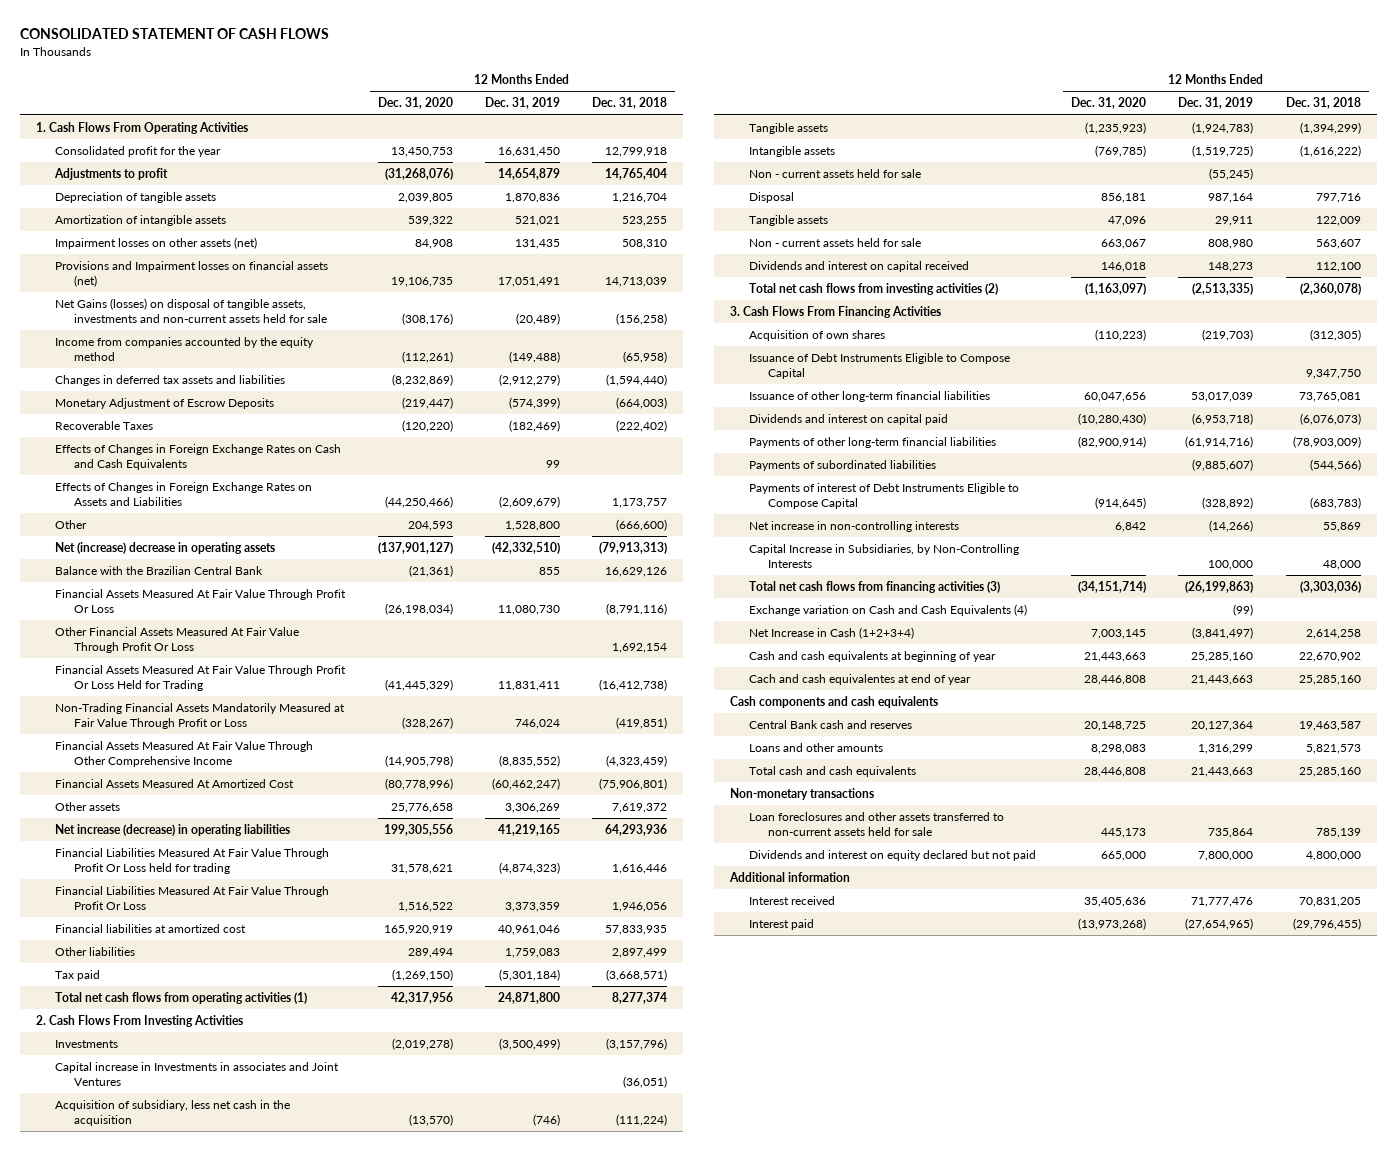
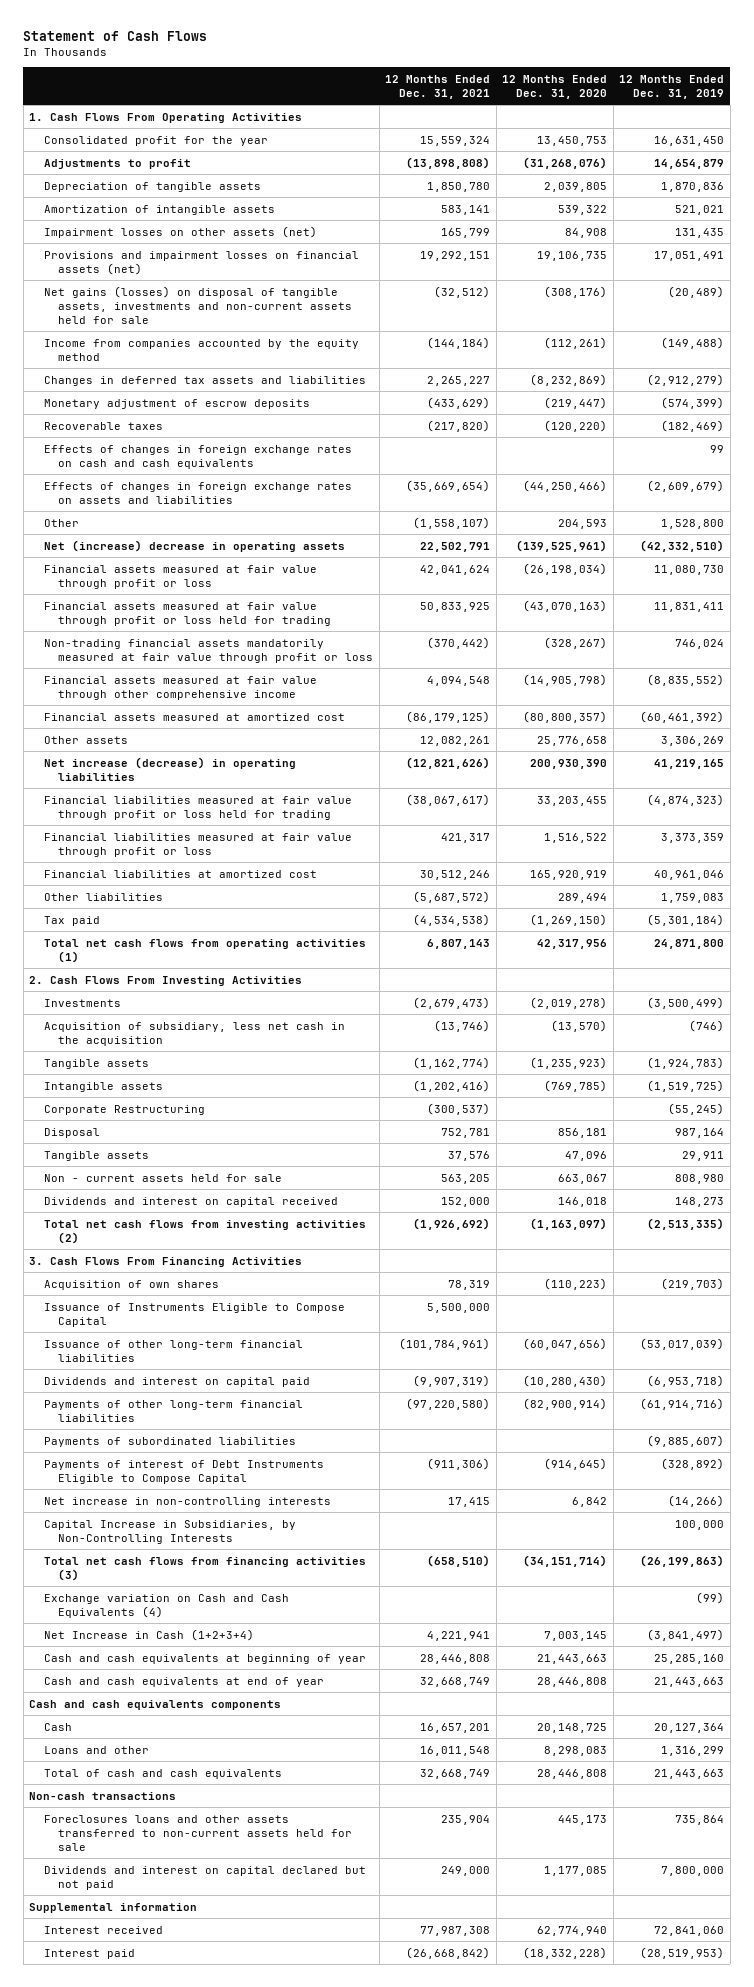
[20,28,330,40] CONSOLIDATED STATEMENT OF CASH FLOWS -> [23,30,208,41] Statement of Cash Flows
[592,97,668,110] Dec. 31, 2018 -> none
none -> [385,74,491,99] 12 Months Ended Dec. 31, 2021
[55,261,329,288] Provisions and Impairment losses on financial assets (net) -> [43,250,359,275] Provisions and impairment losses on financial assets (net)
[55,298,328,324] Net Gains (losses) on disposal of tangible assets, investments and non-current assets held for sale -> [43,285,353,324] Net gains (losses) on disposal of tangible assets, investments and non-current assets held for sale
[55,398,275,410] Monetary Adjustment of Escrow Deposits -> [43,398,310,409] Monetary adjustment of escrow deposits
[55,421,154,431] Recoverable Taxes -> [43,421,163,430] Recoverable taxes
[55,444,342,471] Effects of Changes in Foreign Exchange Rates on Cash and Cash Equivalents -> [43,444,352,469] Effects of changes in foreign exchange rates on cash and cash equivalents
[55,482,313,507] Effects of Changes in Foreign Exchange Rates on Assets and Liabilities -> [43,481,352,504] Effects of changes in foreign exchange rates on assets and liabilities
[55,566,264,576] Balance with the Brazilian Central Bank -> none
[55,627,300,654] Other Financial Assets Measured At Fair Value Through Profit Or Loss -> none
[377,542,453,555] (137,901,127) -> [516,539,608,552] (139,525,961)
[55,589,347,614] Financial Assets Measured At Fair Value Through Profit Or Loss -> [43,564,317,589] Financial assets measured at fair value through profit or loss
[55,665,347,692] Financial Assets Measured At Fair Value Through Profit Or Loss Held for Trading -> [43,601,332,626] Financial assets measured at fair value through profit or loss held for trading
[384,679,453,692] (41,445,329) -> [523,599,608,612] (43,070,163)
[55,703,346,730] Non-Trading Financial Assets Mandatorily Measured at Fair Value Through Profit or Loss -> [43,638,374,663] Non-trading financial assets mandatorily measured at fair value through profit or loss
[55,741,314,768] Financial Assets Measured At Fair Value Through Other Comprehensive Income -> [43,675,317,700] Financial assets measured at fair value through other comprehensive income
[55,779,295,789] Financial Assets Measured At Amortized Cost -> [43,712,345,721] Financial assets measured at amortized cost
[384,778,453,791] (80,778,996) -> [523,710,608,723] (80,800,357)
[491,778,560,791] (60,462,247) -> [640,710,725,723] (60,461,392)
[383,824,453,837] 199,305,556 -> [530,758,608,769] 200,930,390
[55,848,330,875] Financial Liabilities Measured At Fair Value Through Profit Or Loss held for trading -> [43,795,352,820] Financial liabilities measured at fair value through profit or loss held for trading
[390,864,453,875] 31,578,621 -> [537,795,608,806] 33,203,455
[55,886,330,911] Financial Liabilities Measured At Fair Value Through Profit Or Loss -> [43,832,352,857] Financial liabilities measured at fair value through profit or loss
[55,1062,340,1087] Capital increase in Investments in associates and Joint Ventures -> none
[748,169,921,179] Non - current assets held for sale -> [43,1104,205,1115] Corporate Restructuring
[748,353,1010,380] Issuance of Debt Instruments Eligible to Compose Capital -> [43,1302,345,1327] Issuance of Instruments Eligible to Compose Capital
[1084,392,1147,403] 60,047,656 -> [523,1337,608,1350] (60,047,656)
[1191,392,1254,403] 53,017,039 -> [640,1337,725,1350] (53,017,039)
[748,674,971,686] Cach and cash equivalentes at end of year -> [43,1676,324,1687] Cash and cash equivalents at end of year
[729,696,938,709] Cash components and cash equivalents -> [29,1699,282,1710] Cash and cash equivalents components
[748,720,912,730] Central Bank cash and reserves -> [43,1722,72,1731] Cash
[748,743,883,753] Loans and other amounts -> [43,1745,149,1754] Loans and other
[748,766,916,778] Total cash and cash equivalents -> [43,1768,282,1779] Total of cash and cash equivalents
[729,788,874,801] Non-monetary transactions -> [29,1791,177,1800] Non-cash transactions
[748,812,1004,837] Loan foreclosures and other assets transferred to non-current assets held for sale -> [43,1814,353,1851] Foreclosures loans and other assets transferred to non-current assets held for sale
[748,850,1036,862] Dividends and interest on equity declared but not paid -> [43,1865,366,1890] Dividends and interest on capital declared but not paid
[1101,851,1147,862] 665,000 -> [544,1865,608,1876] 1,177,085
[728,872,850,883] Additional information -> [29,1902,198,1913] Supplemental information
[1084,897,1147,908] 35,405,636 -> [537,1925,608,1936] 62,774,940
[1191,897,1254,908] 71,777,476 -> [654,1925,725,1936] 72,841,060
[1078,918,1147,931] (13,973,268) -> [523,1946,608,1959] (18,332,228)
[1185,918,1254,931] (27,654,965) -> [640,1946,725,1959] (28,519,953)

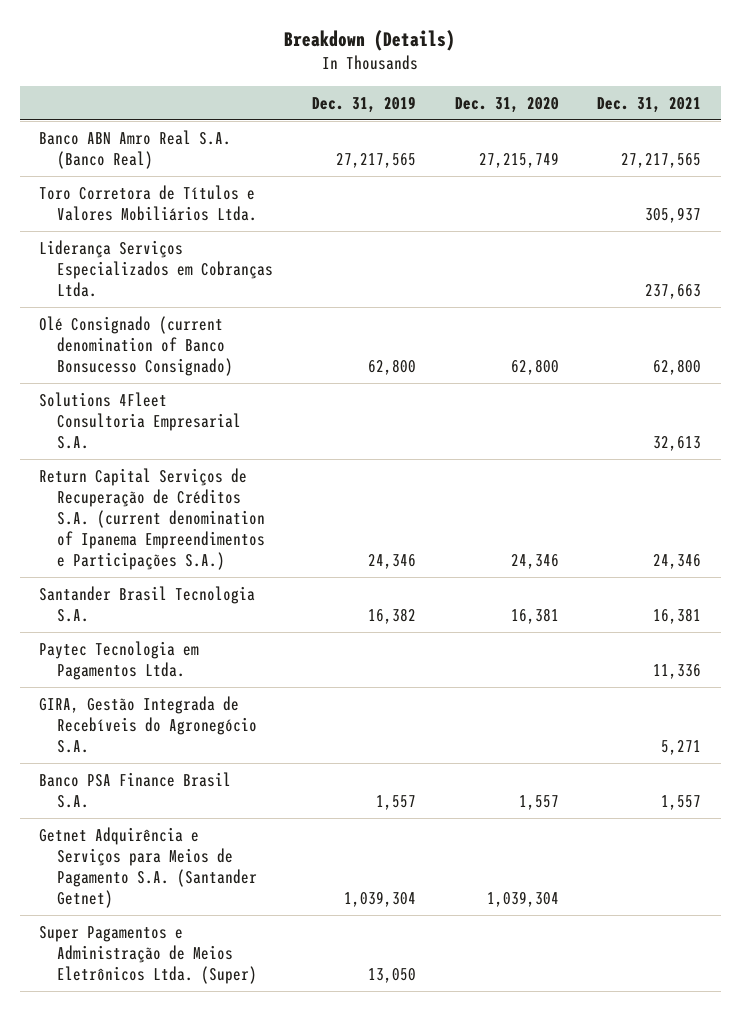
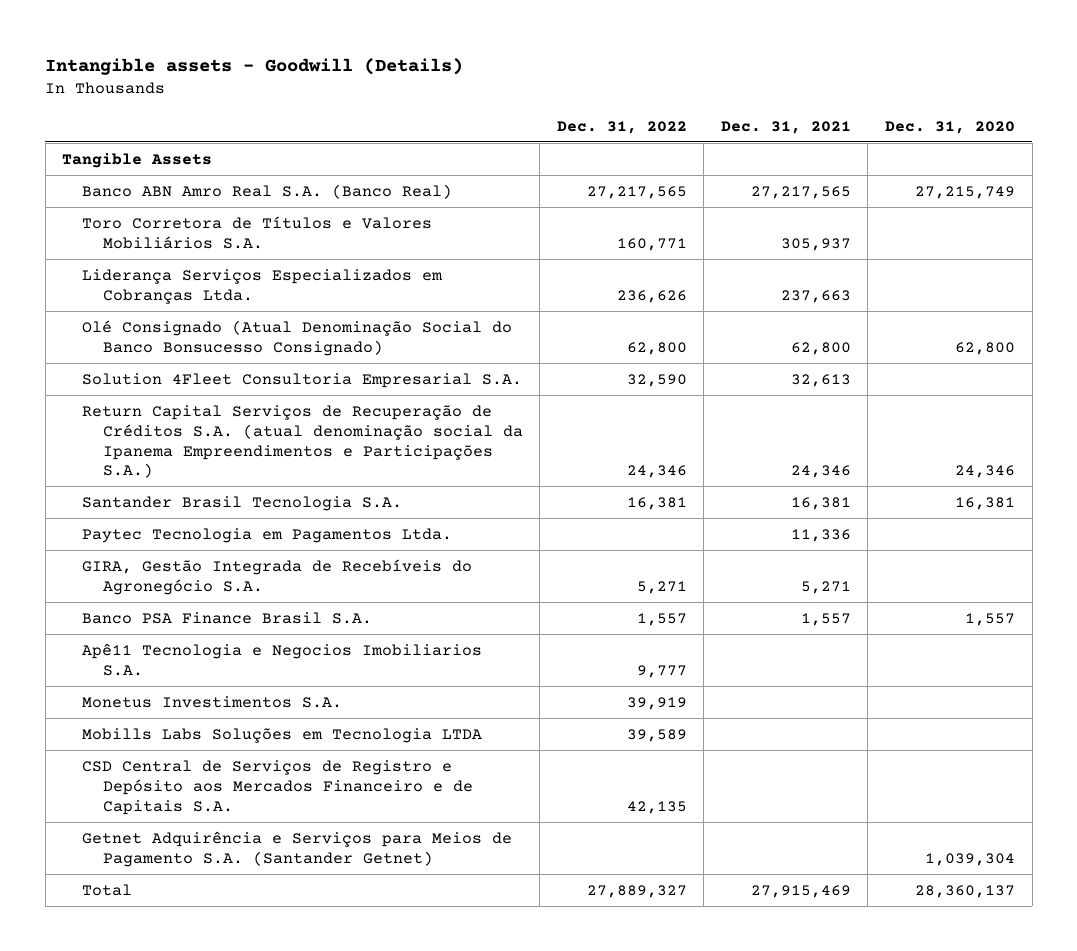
[284,29,456,51] Breakdown (Details) -> [45,58,464,76] Intangible assets - Goodwill (Details)
[311,95,416,113] Dec. 31, 2019 -> none
none -> [556,120,687,134] Dec. 31, 2022
none -> [62,152,213,168] Tangible Assets
[38,185,258,222] Toro Corretora de Títulos e Valores Mobiliários Ltda. -> [82,215,433,249] Toro Corretora de Títulos e Valores Mobiliários S.A.
[38,316,234,377] Olé Consignado (current denomination of Banco Bonsucesso Consignado) -> [82,319,513,356] Olé Consignado (Atual Denominação Social do Banco Bonsucesso Consignado)
[38,392,242,450] Solutions 4Fleet Consultoria Empresarial S.A. -> [82,372,523,388] Solution 4Fleet Consultoria Empresarial S.A.
[38,468,266,570] Return Capital Serviços de Recuperação de Créditos S.A. (current denomination of Ipanema Empreendimentos e Participações S.A.) -> [82,404,523,479] Return Capital Serviços de Recuperação de Créditos S.A. (atual denominação social da Ipanema Empreendimentos e Participações S.A.)
none -> [82,642,483,676] Apê11 Tecnologia e Negocios Imobiliarios S.A.
none -> [82,695,343,708] Monetus Investimentos S.A.
none -> [82,727,483,743] Mobills Labs Soluções em Tecnologia LTDA
none -> [82,759,473,815] CSD Central de Serviços de Registro e Depósito aos Mercados Financeiro e de Capitais S.A.
[38,926,258,985] Super Pagamentos e Administração de Meios Eletrônicos Ltda. (Super) -> none
none -> [82,883,133,896] Total

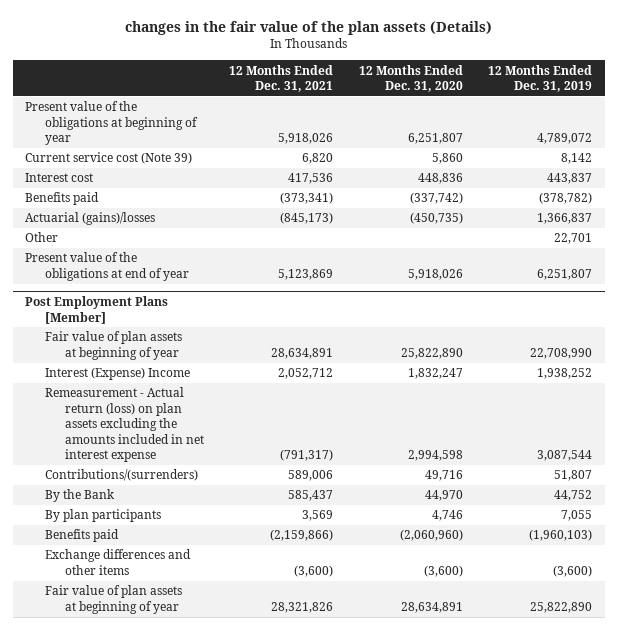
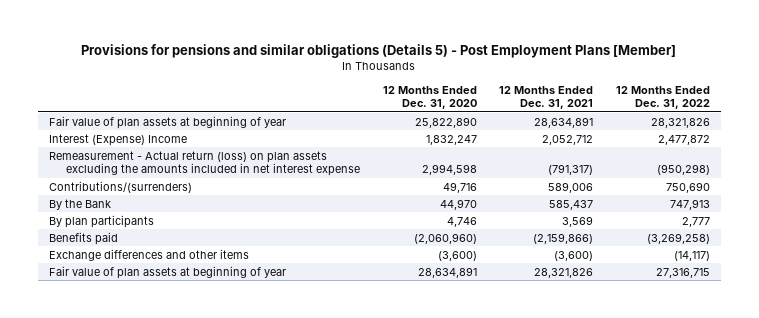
[124,20,492,35] changes in the fair value of the plan assets (Details) -> [81,43,677,58] Provisions for pensions and similar obligations (Details 5) - Post Employment Plans [Member]
[488,64,593,93] 12 Months Ended Dec. 31, 2019 -> none
none -> [615,85,710,110] 12 Months Ended Dec. 31, 2022
[25,101,198,146] Present value of the obligations at beginning of year -> none
[25,152,193,165] Current service cost (Note 39) -> none
[25,173,94,183] Interest cost -> none
[25,192,100,206] Benefits paid -> none
[25,212,156,226] Actuarial (gains)/losses -> none
[25,232,59,243] Other -> none
[25,252,189,281] Present value of the obligations at end of year -> none
[25,296,169,324] Post Employment Plans [Member] -> none

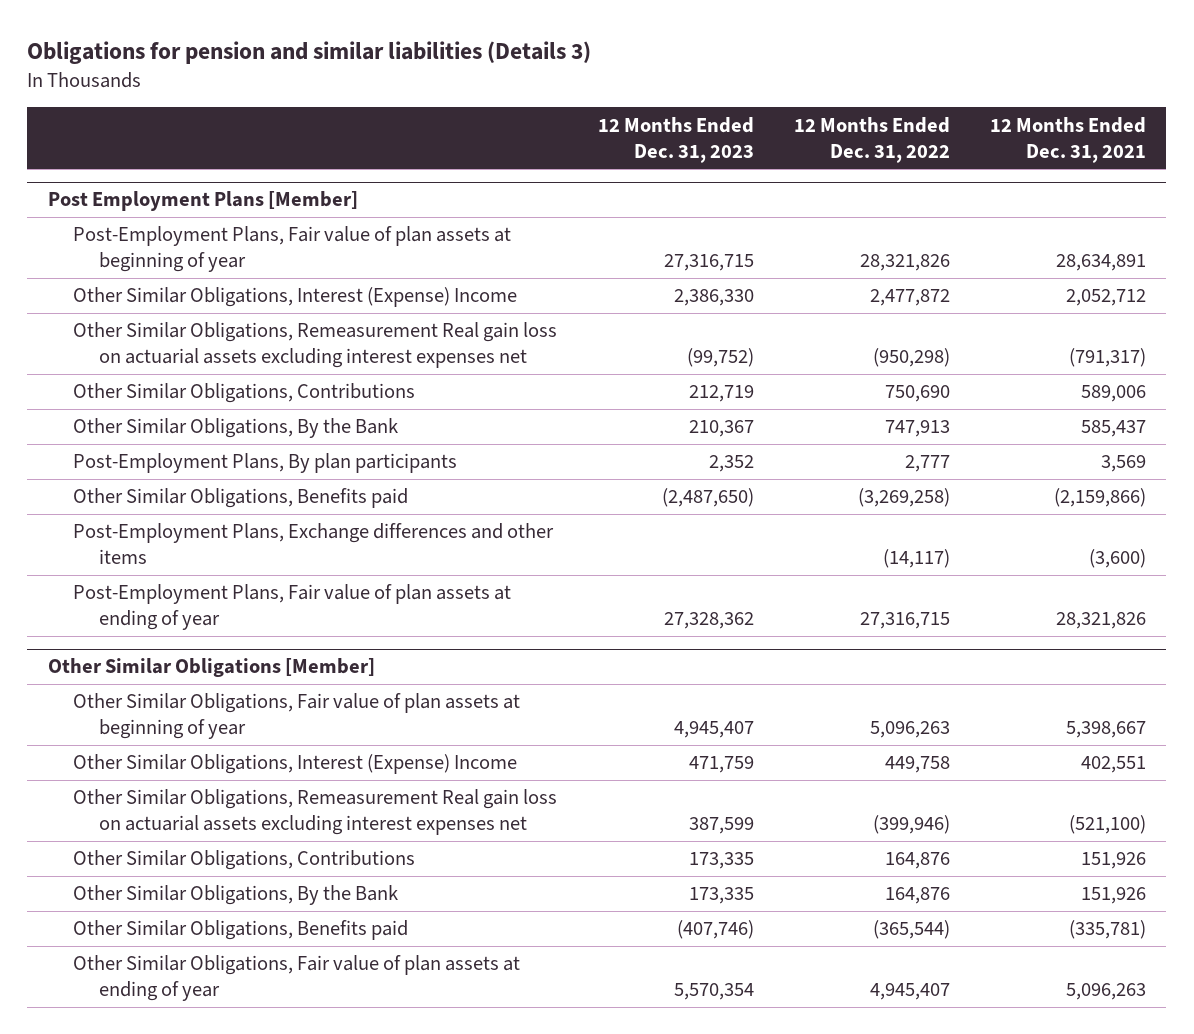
[81,43,677,58] Provisions for pensions and similar obligations (Details 5) - Post Employment Plans [Member] -> [27,41,592,65] Obligations for pension and similar liabilities (Details 3)
[382,85,477,110] 12 Months Ended Dec. 31, 2020 -> none
none -> [597,116,754,163] 12 Months Ended Dec. 31, 2023
none -> [47,191,358,212] Post Employment Plans [Member]
[48,115,286,129] Fair value of plan assets at beginning of year -> [73,226,512,273] Post-Employment Plans, Fair value of plan assets at beginning of year
[48,133,187,146] Interest (Expense) Income -> [73,287,518,308] Other Similar Obligations, Interest (Expense) Income
[48,150,361,177] Remeasurement - Actual return (loss) on plan assets excluding the amounts included in net interest expense -> [73,322,558,369] Other Similar Obligations, Remeasurement Real gain loss on actuarial assets excluding interest expenses net
[48,180,192,193] Contributions/(surrenders) -> [73,383,416,404] Other Similar Obligations, Contributions
[48,198,111,210] By the Bank -> [73,418,399,439] Other Similar Obligations, By the Bank
[48,214,154,228] By plan participants -> [73,453,458,474] Post-Employment Plans, By plan participants
[48,231,118,245] Benefits paid -> [73,488,409,509] Other Similar Obligations, Benefits paid
[48,248,249,261] Exchange differences and other items -> [73,523,555,565] Post-Employment Plans, Exchange differences and other items
[48,265,286,279] Fair value of plan assets at beginning of year -> [73,584,512,631] Post-Employment Plans, Fair value of plan assets at ending of year
none -> [47,658,375,678] Other Similar Obligations [Member]
none -> [73,693,521,740] Other Similar Obligations, Fair value of plan assets at beginning of year
none -> [73,754,518,775] Other Similar Obligations, Interest (Expense) Income
none -> [73,789,558,836] Other Similar Obligations, Remeasurement Real gain loss on actuarial assets excluding interest expenses net
none -> [73,850,416,871] Other Similar Obligations, Contributions
none -> [73,885,399,906] Other Similar Obligations, By the Bank
none -> [73,920,409,941] Other Similar Obligations, Benefits paid
none -> [73,955,521,1002] Other Similar Obligations, Fair value of plan assets at ending of year

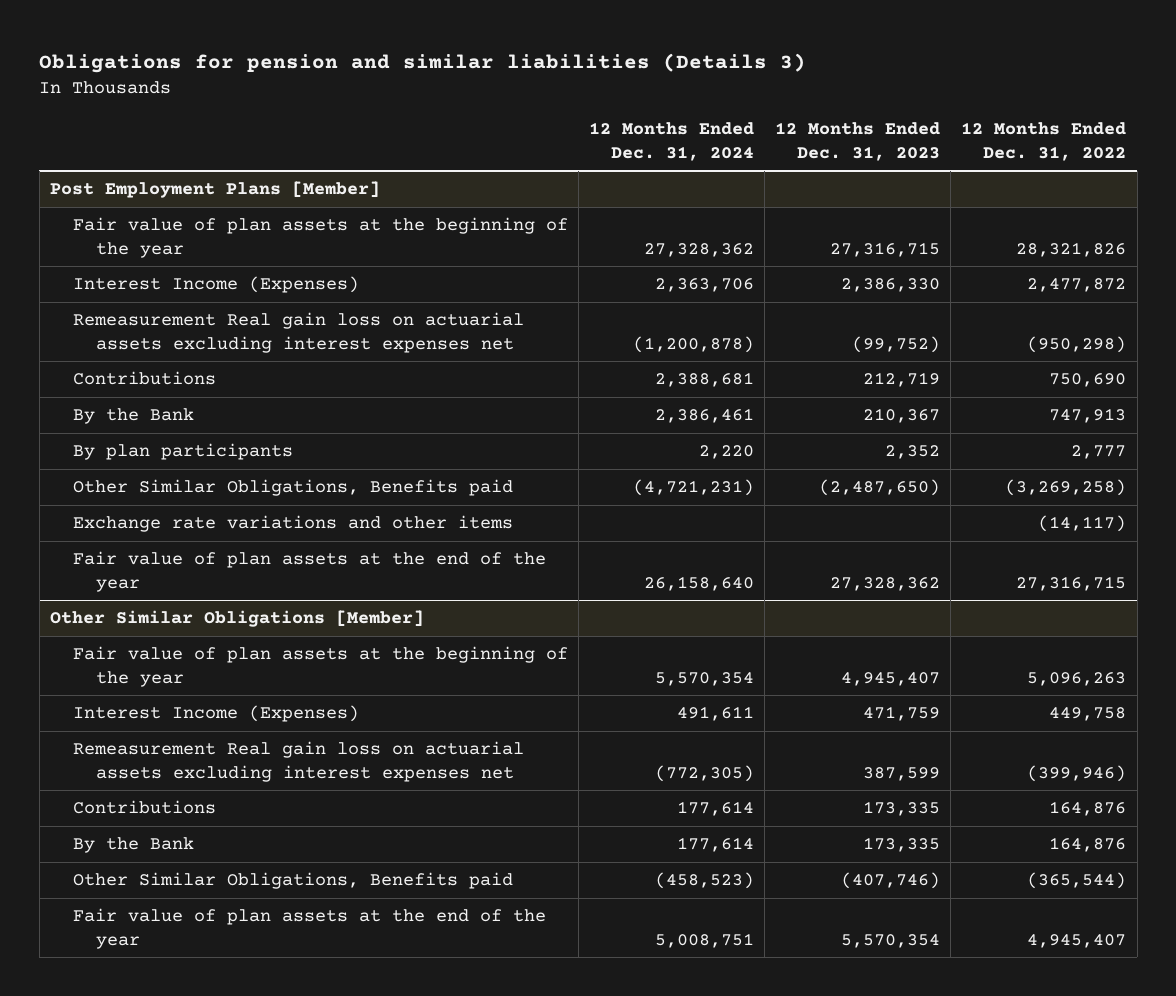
[990,116,1147,163] 12 Months Ended Dec. 31, 2021 -> none
none -> [588,122,754,162] 12 Months Ended Dec. 31, 2024
[73,226,512,273] Post-Employment Plans, Fair value of plan assets at beginning of year -> [72,217,568,258] Fair value of plan assets at the beginning of the year
[73,287,518,308] Other Similar Obligations, Interest (Expense) Income -> [72,276,359,294] Interest Income (Expenses)
[73,322,558,369] Other Similar Obligations, Remeasurement Real gain loss on actuarial assets excluding interest expenses net -> [72,312,524,353] Remeasurement Real gain loss on actuarial assets excluding interest expenses net
[73,383,416,404] Other Similar Obligations, Contributions -> [72,371,216,386] Contributions
[73,418,399,439] Other Similar Obligations, By the Bank -> [72,408,194,425] By the Bank
[73,453,458,474] Post-Employment Plans, By plan participants -> [72,443,293,461] By plan participants
[73,523,555,565] Post-Employment Plans, Exchange differences and other items -> [72,515,513,533] Exchange rate variations and other items
[73,584,512,631] Post-Employment Plans, Fair value of plan assets at ending of year -> [72,551,546,592] Fair value of plan assets at the end of the year
[73,693,521,740] Other Similar Obligations, Fair value of plan assets at beginning of year -> [72,646,568,687] Fair value of plan assets at the beginning of the year
[73,754,518,775] Other Similar Obligations, Interest (Expense) Income -> [72,705,359,723] Interest Income (Expenses)
[73,789,558,836] Other Similar Obligations, Remeasurement Real gain loss on actuarial assets excluding interest expenses net -> [72,741,524,782] Remeasurement Real gain loss on actuarial assets excluding interest expenses net
[73,850,416,871] Other Similar Obligations, Contributions -> [72,800,216,815] Contributions
[73,885,399,906] Other Similar Obligations, By the Bank -> [72,837,194,854] By the Bank
[73,955,521,1002] Other Similar Obligations, Fair value of plan assets at ending of year -> [72,908,546,949] Fair value of plan assets at the end of the year

